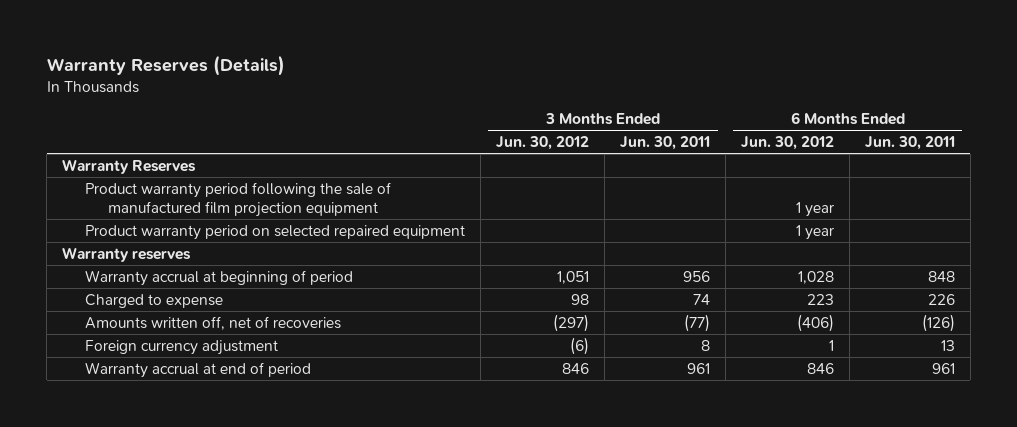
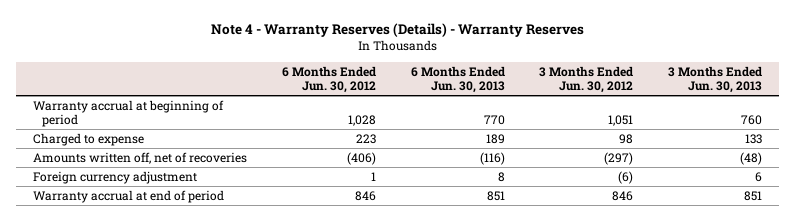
[46,54,285,76] Warranty Reserves (Details) -> [210,23,584,38] Note 4 - Warranty Reserves (Details) - Warranty Reserves
[619,136,710,151] Jun. 30, 2011 -> none
[864,136,955,151] Jun. 30, 2011 -> none
none -> [410,66,505,94] 6 Months Ended Jun. 30, 2013
none -> [667,66,762,94] 3 Months Ended Jun. 30, 2013
[62,158,197,174] Warranty Reserves -> none
[85,181,392,217] Product warranty period following the sale of manufactured film projection equipment -> none
[85,224,466,240] Product warranty period on selected repaired equipment -> none
[62,246,192,262] Warranty reserves -> none

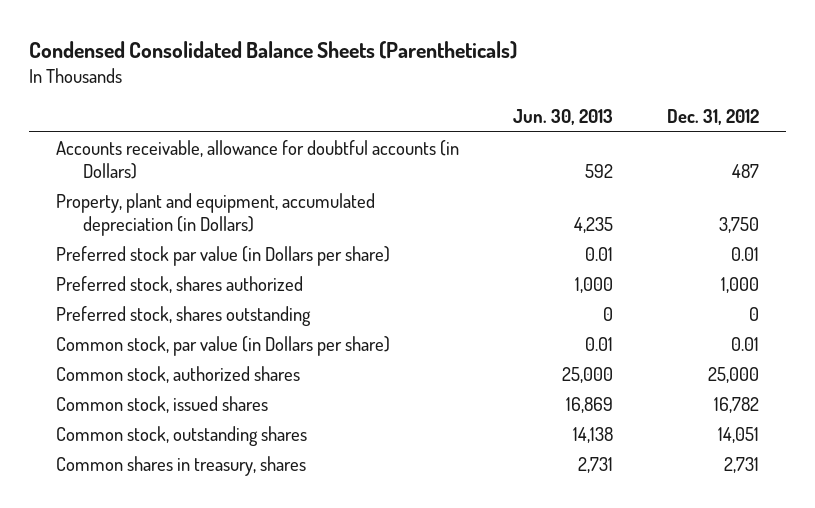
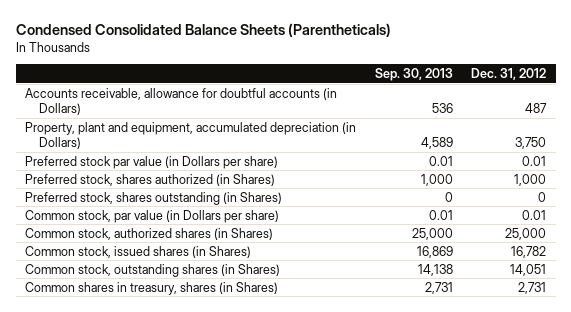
[513,109,614,126] Jun. 30, 2013 -> none
none -> [374,68,453,82] Sep. 30, 2013
[56,275,304,293] Preferred stock, shares authorized -> [24,173,275,186] Preferred stock, shares authorized (in Shares)
[56,305,312,326] Preferred stock, shares outstanding -> [24,191,282,205] Preferred stock, shares outstanding (in Shares)
[56,365,301,383] Common stock, authorized shares -> [24,227,273,240] Common stock, authorized shares (in Shares)
[56,395,269,413] Common stock, issued shares -> [24,245,251,258] Common stock, issued shares (in Shares)
[56,425,308,446] Common stock, outstanding shares -> [24,263,280,277] Common stock, outstanding shares (in Shares)
[56,455,307,476] Common shares in treasury, shares -> [24,281,278,295] Common shares in treasury, shares (in Shares)

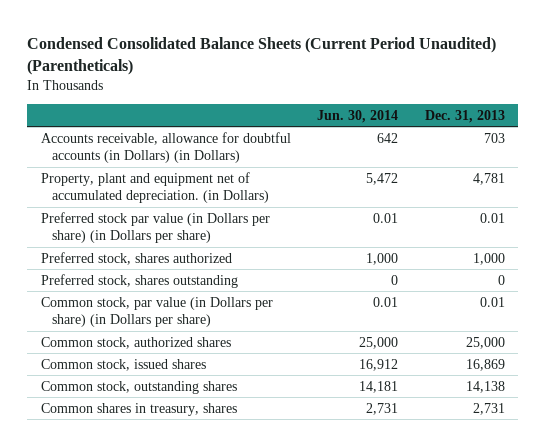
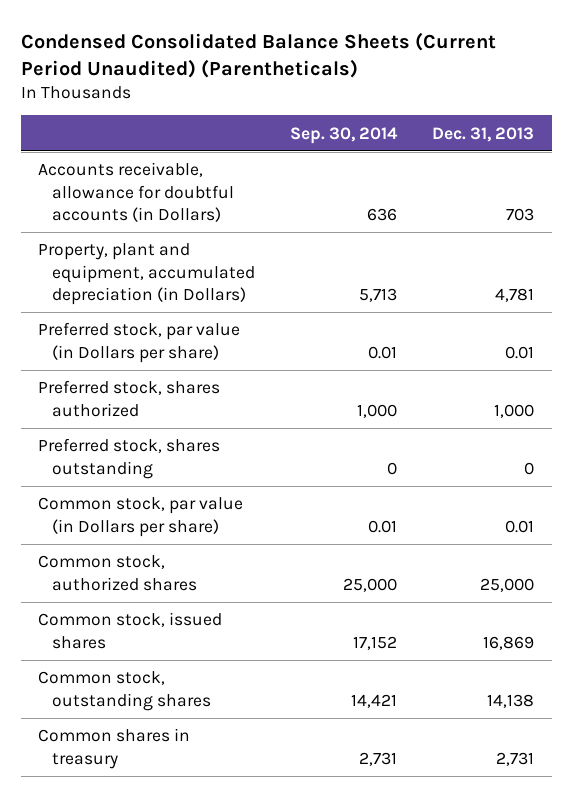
[317,109,399,123] Jun. 30, 2014 -> none
none -> [290,126,399,144] Sep. 30, 2014
[40,131,291,164] Accounts receivable, allowance for doubtful accounts (in Dollars) (in Dollars) -> [38,162,234,222] Accounts receivable, allowance for doubtful accounts (in Dollars)
[40,171,270,204] Property, plant and equipment net of accumulated depreciation. (in Dollars) -> [38,243,255,305] Property, plant and equipment, accumulated depreciation (in Dollars)
[40,211,270,244] Preferred stock par value (in Dollars per share) (in Dollars per share) -> [38,322,241,363] Preferred stock, par value (in Dollars per share)
[40,296,273,328] Common stock, par value (in Dollars per share) (in Dollars per share) -> [38,497,244,537] Common stock, par value (in Dollars per share)
[40,402,237,416] Common shares in treasury, shares -> [38,728,191,769] Common shares in treasury

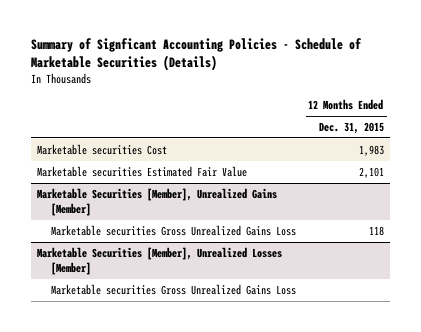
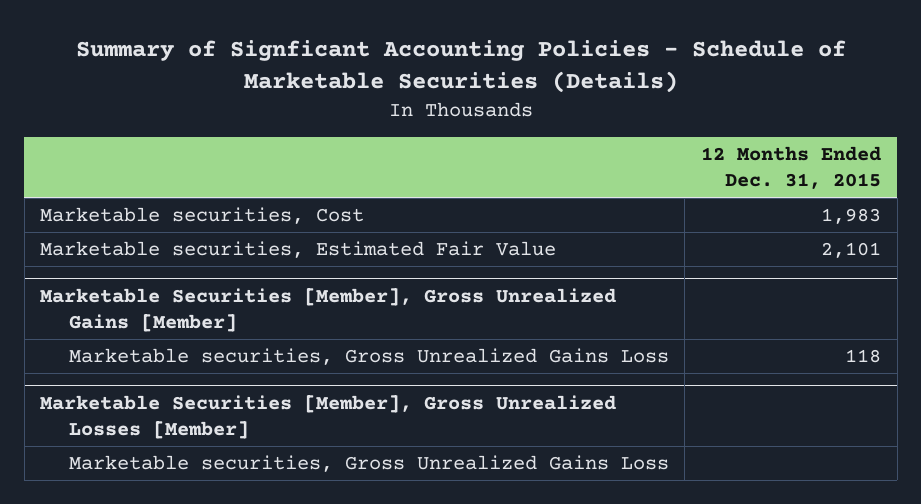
[37,143,168,155] Marketable securities Cost -> [40,207,365,225] Marketable securities, Cost
[37,165,248,177] Marketable securities Estimated Fair Value -> [40,241,557,259] Marketable securities, Estimated Fair Value
[37,187,278,216] Marketable Securities [Member], Unrealized Gains [Member] -> [40,288,617,333] Marketable Securities [Member], Gross Unrealized Gains [Member]
[50,224,296,236] Marketable securities Gross Unrealized Gains Loss -> [68,348,669,366] Marketable securities, Gross Unrealized Gains Loss
[37,246,283,275] Marketable Securities [Member], Unrealized Losses [Member] -> [40,395,617,440] Marketable Securities [Member], Gross Unrealized Losses [Member]
[50,283,296,295] Marketable securities Gross Unrealized Gains Loss -> [68,455,669,473] Marketable securities, Gross Unrealized Gains Loss

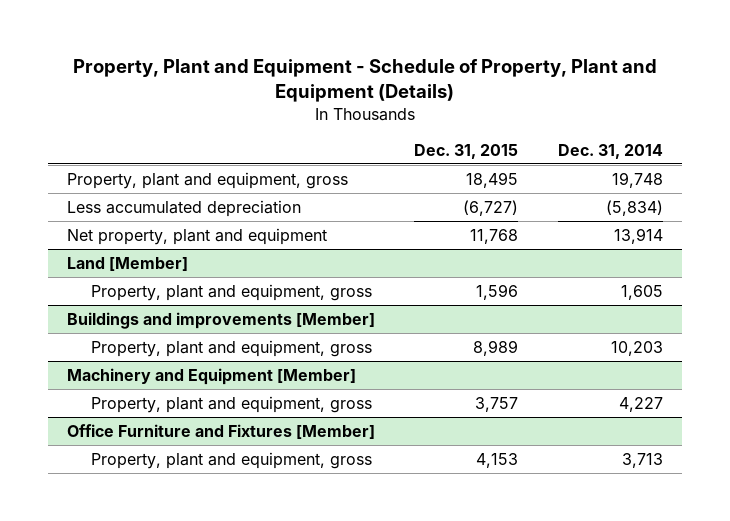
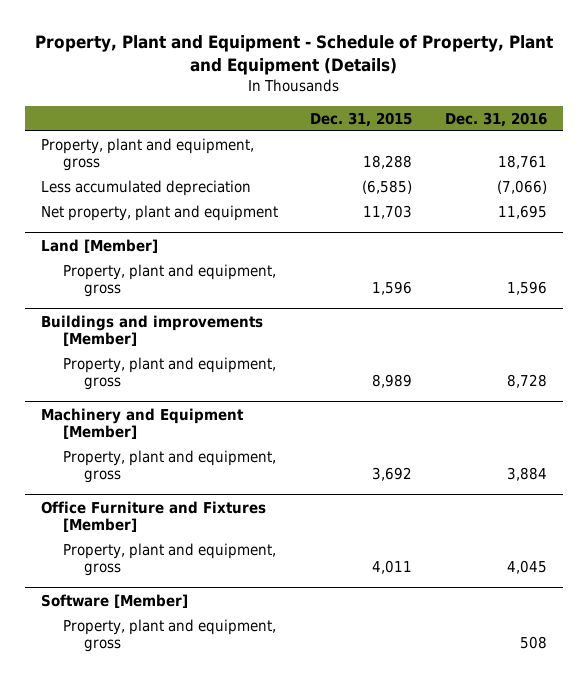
[557,144,663,160] Dec. 31, 2014 -> none
none -> [444,111,547,127] Dec. 31, 2016
[466,171,519,188] 18,495 -> [363,155,413,170] 18,288
[463,199,519,216] (6,727) -> [362,179,413,194] (6,585)
[470,228,519,244] 11,768 -> [363,204,413,219] 11,703
[475,396,519,412] 3,757 -> [372,467,413,482] 3,692
[476,452,519,468] 4,153 -> [372,560,413,575] 4,011
none -> [40,593,188,608] Software [Member]
none -> [62,618,276,653] Property, plant and equipment, gross

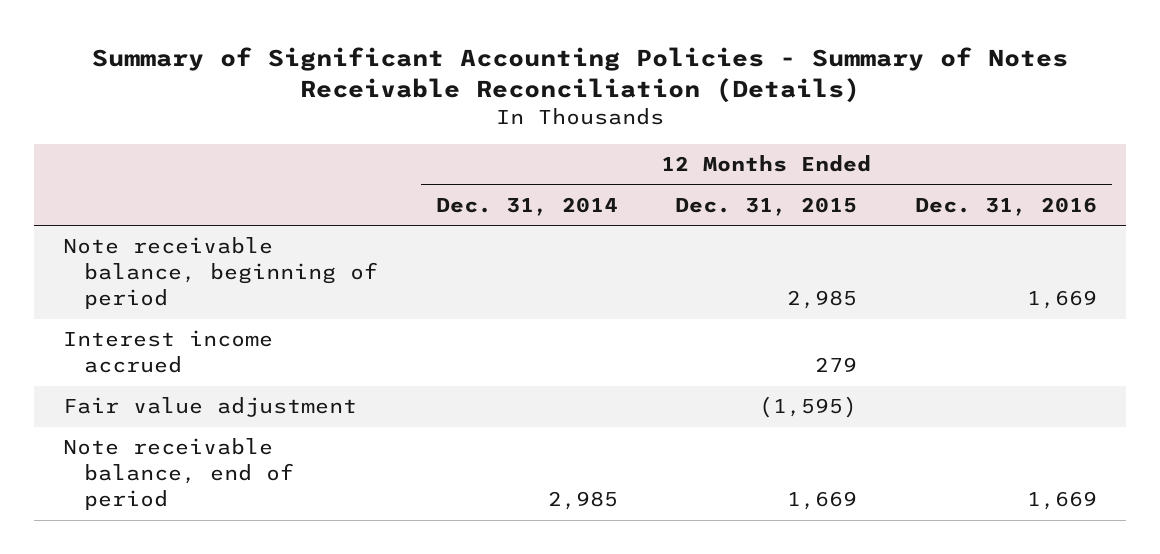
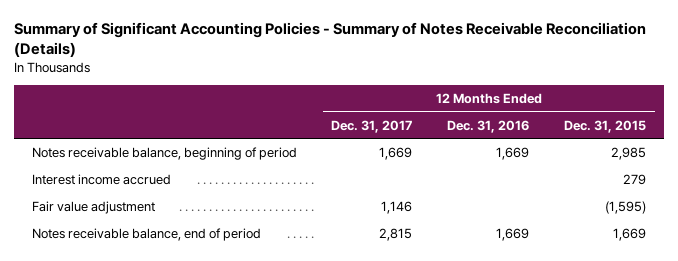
[435,197,618,217] Dec. 31, 2014 -> none
none -> [331,119,413,133] Dec. 31, 2017
[63,237,378,310] Note receivable balance, beginning of period -> [31,146,297,160] Notes receivable balance, beginning of period
[63,438,294,511] Note receivable balance, end of period -> [31,227,261,241] Notes receivable balance, end of period

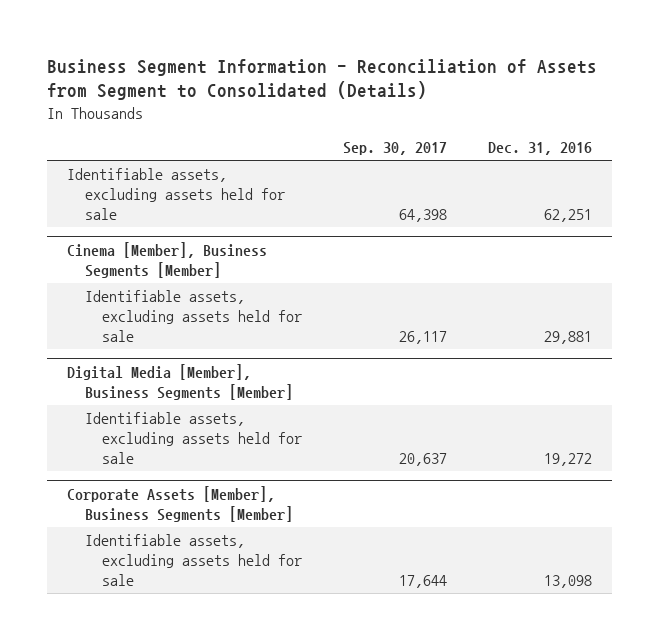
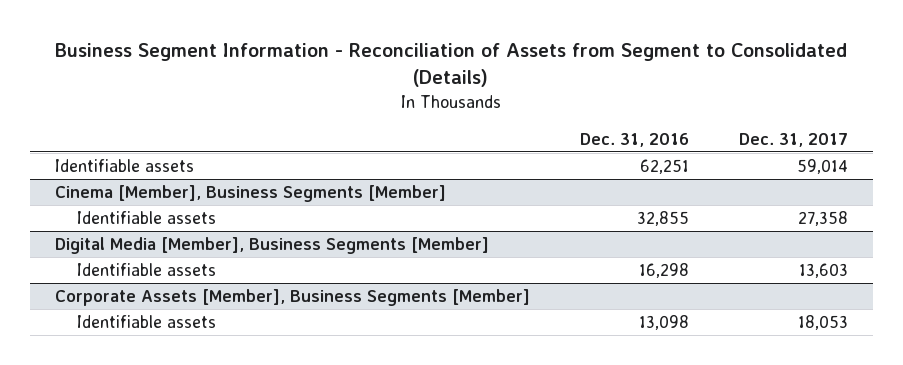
[342,142,447,156] Sep. 30, 2017 -> none
none -> [738,132,848,147] Dec. 31, 2017
[67,168,285,220] Identifiable assets, excluding assets held for sale -> [54,159,194,173] Identifiable assets
[84,290,303,342] Identifiable assets, excluding assets held for sale -> [76,211,216,225] Identifiable assets
[543,330,592,344] 29,881 -> [636,211,689,227] 32,855
[84,412,303,464] Identifiable assets, excluding assets held for sale -> [76,263,216,277] Identifiable assets
[543,452,592,466] 19,272 -> [638,263,689,279] 16,298
[84,534,303,586] Identifiable assets, excluding assets held for sale -> [76,315,216,329] Identifiable assets

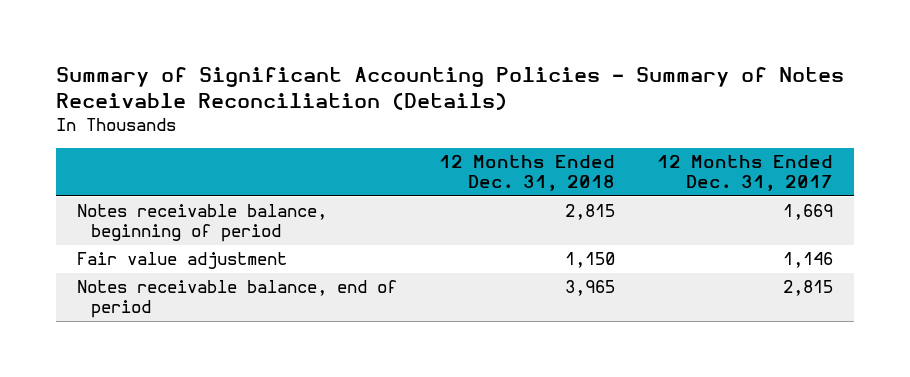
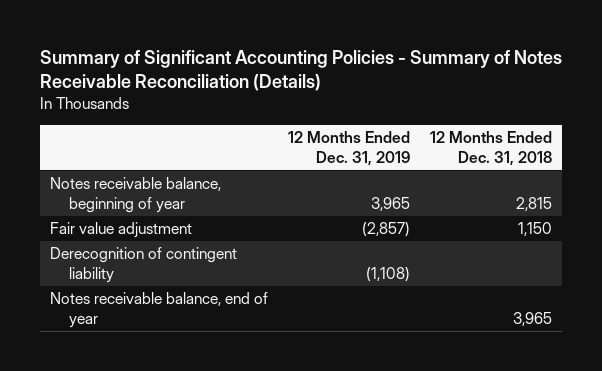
[656,155,833,192] 12 Months Ended Dec. 31, 2017 -> none
none -> [288,131,411,166] 12 Months Ended Dec. 31, 2019
[76,204,327,243] Notes receivable balance, beginning of period -> [49,177,221,213] Notes receivable balance, beginning of year
none -> [49,247,237,283] Derecognition of contingent liability
[76,280,397,319] Notes receivable balance, end of period -> [49,292,268,328] Notes receivable balance, end of year

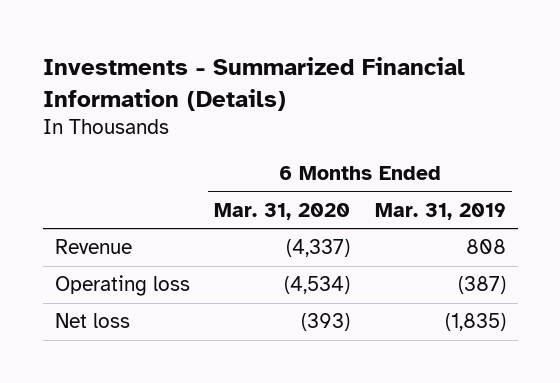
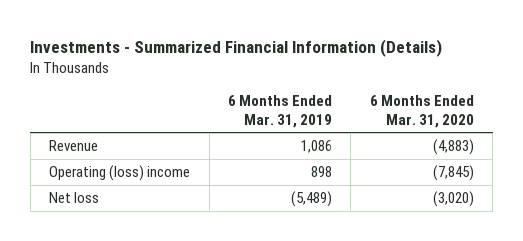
[286,239,351,258] (4,337) -> [432,139,474,156] (4,883)
[465,239,506,255] 808 -> [301,140,333,154] 1,086
[54,275,190,297] Operating loss -> [49,165,191,182] Operating (loss) income
[284,276,351,295] (4,534) -> [432,165,474,182] (7,845)
[457,276,506,295] (387) -> [311,166,333,178] 898
[301,313,351,332] (393) -> [432,191,474,208] (3,020)
[444,313,506,332] (1,835) -> [291,191,333,208] (5,489)

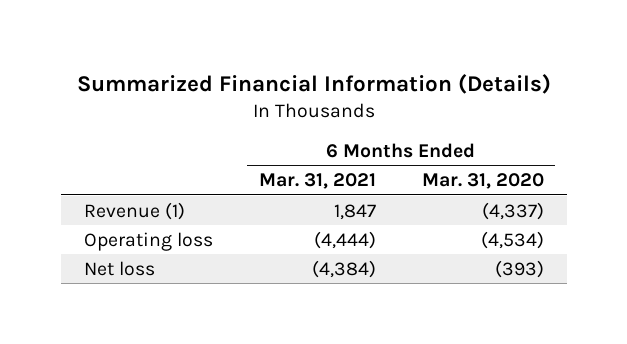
[30,39,443,58] Investments - Summarized Financial Information (Details) -> [76,73,551,94] Summarized Financial Information (Details)
[228,95,333,128] 6 Months Ended Mar. 31, 2019 -> none
none -> [258,173,376,190] Mar. 31, 2021
[49,140,99,152] Revenue -> [83,201,185,220] Revenue (1)
[432,139,474,156] (4,883) -> [481,201,544,220] (4,337)
[49,165,191,182] Operating (loss) income -> [83,231,213,251] Operating loss
[432,165,474,182] (7,845) -> [480,230,544,249] (4,534)
[432,191,474,208] (3,020) -> [494,259,544,278] (393)

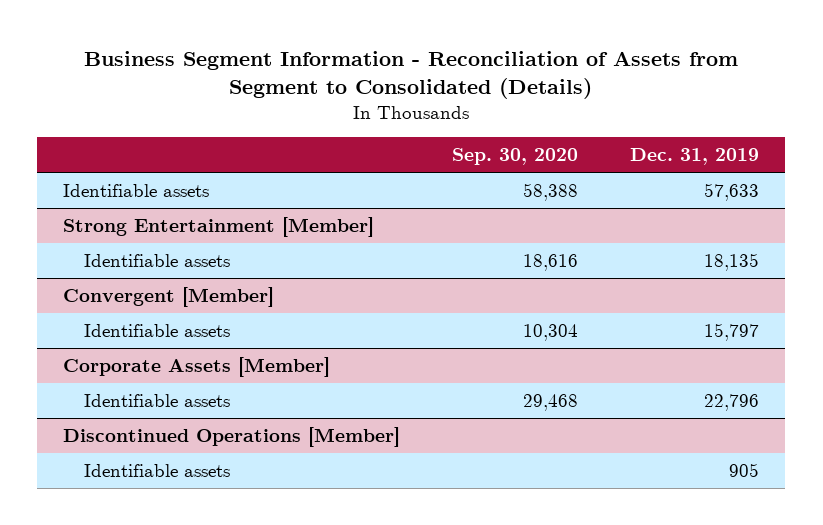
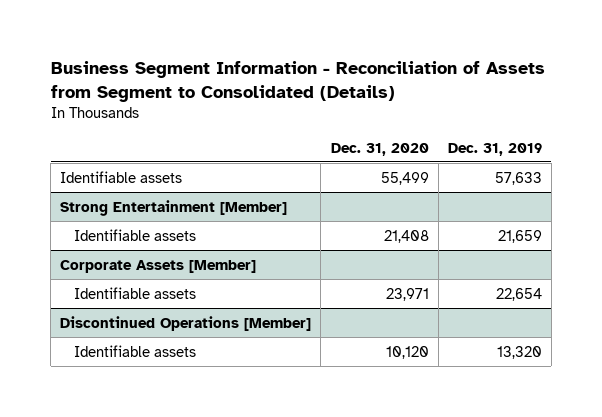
[452,148,579,166] Sep. 30, 2020 -> none
none -> [330,142,429,156] Dec. 31, 2020
[63,286,275,307] Convergent [Member] -> none
[84,323,231,337] Identifiable assets -> none
[704,252,760,271] 18,135 -> [497,229,542,243] 21,659
[704,393,760,411] 22,796 -> [495,287,542,301] 22,654
[729,462,760,477] 905 -> [496,345,542,359] 13,320

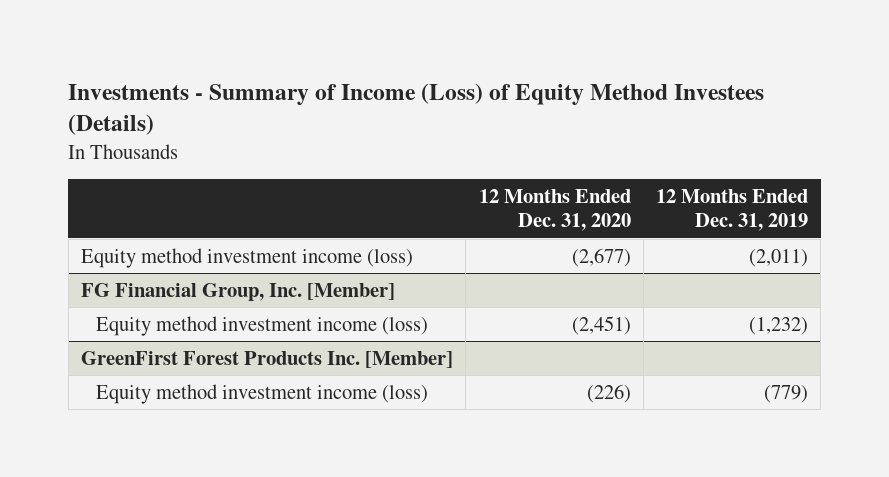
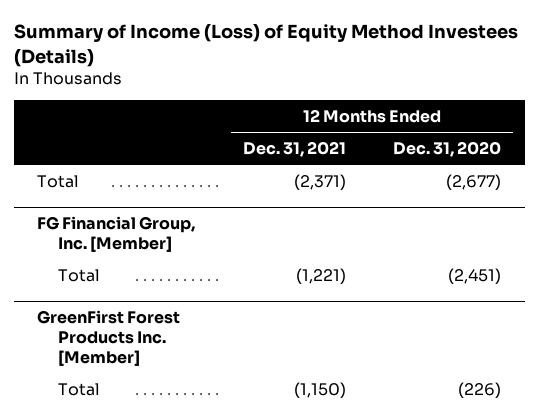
[68,82,765,136] Investments - Summary of Income (Loss) of Equity Method Investees (Details) -> [13,24,518,67] Summary of Income (Loss) of Equity Method Investees (Details)
[655,189,808,232] 12 Months Ended Dec. 31, 2019 -> none
none -> [242,141,346,158] Dec. 31, 2021
[81,247,414,268] Equity method investment income (loss) -> [37,174,80,188] Total
[95,315,428,336] Equity method investment income (loss) -> [58,268,101,282] Total
[95,383,428,404] Equity method investment income (loss) -> [58,382,101,396] Total

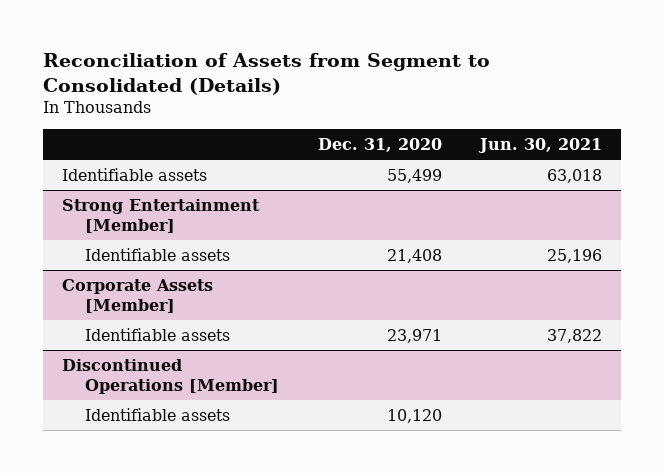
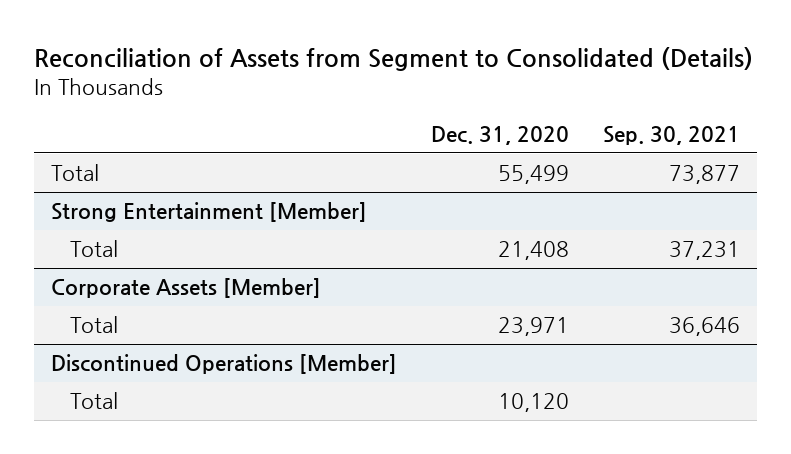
[477,138,602,154] Jun. 30, 2021 -> none
none -> [603,126,741,146] Sep. 30, 2021
[61,167,207,181] Identifiable assets -> [50,164,99,182] Total
[85,247,231,261] Identifiable assets -> [69,240,118,258] Total
[85,327,231,341] Identifiable assets -> [69,316,118,334] Total
[85,407,231,421] Identifiable assets -> [69,392,118,410] Total

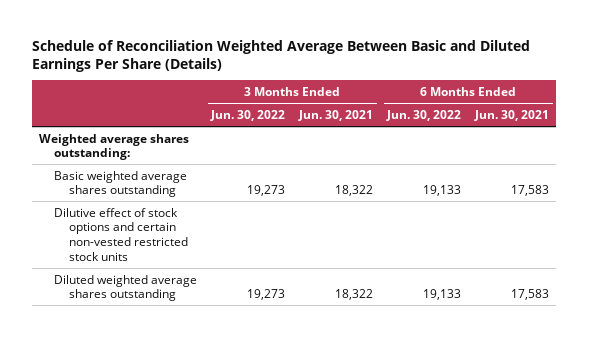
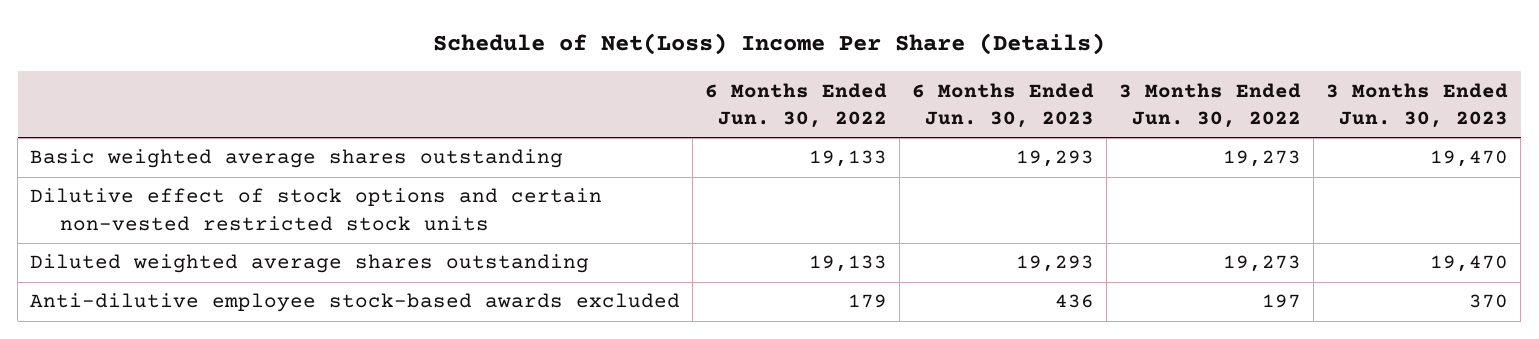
[32,39,531,72] Schedule of Reconciliation Weighted Average Between Basic and Diluted Earnings Per Share (Details) -> [433,33,1106,56] Schedule of Net(Loss) Income Per Share (Details)
[298,109,374,121] Jun. 30, 2021 -> none
[474,109,550,121] Jun. 30, 2021 -> none
none -> [912,82,1095,128] 6 Months Ended Jun. 30, 2023
none -> [1326,82,1509,128] 3 Months Ended Jun. 30, 2023
[39,133,190,161] Weighted average shares outstanding: -> none
none -> [30,293,681,313] Anti-dilutive employee stock-based awards excluded

